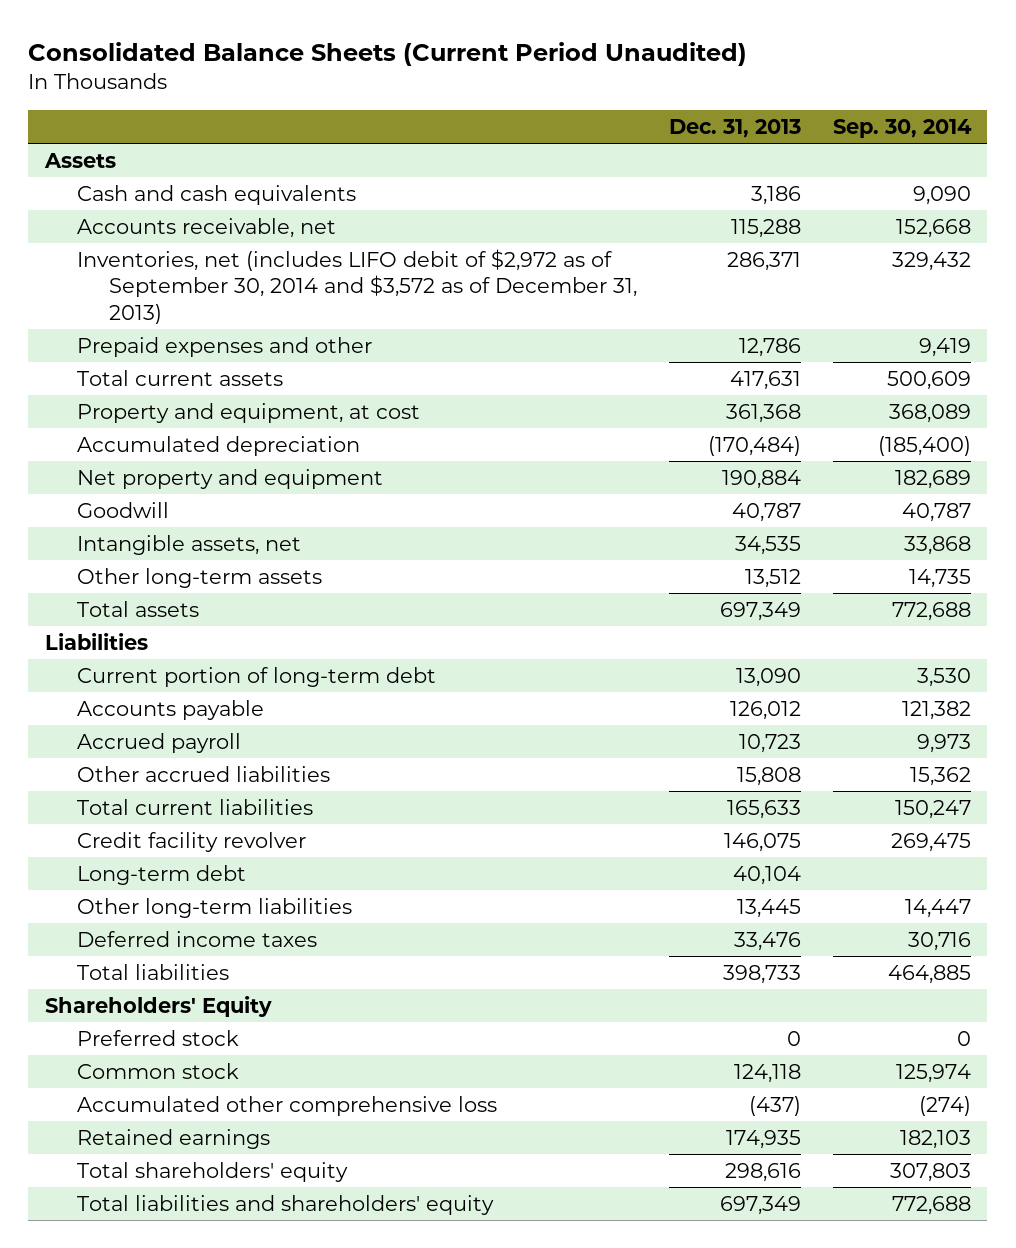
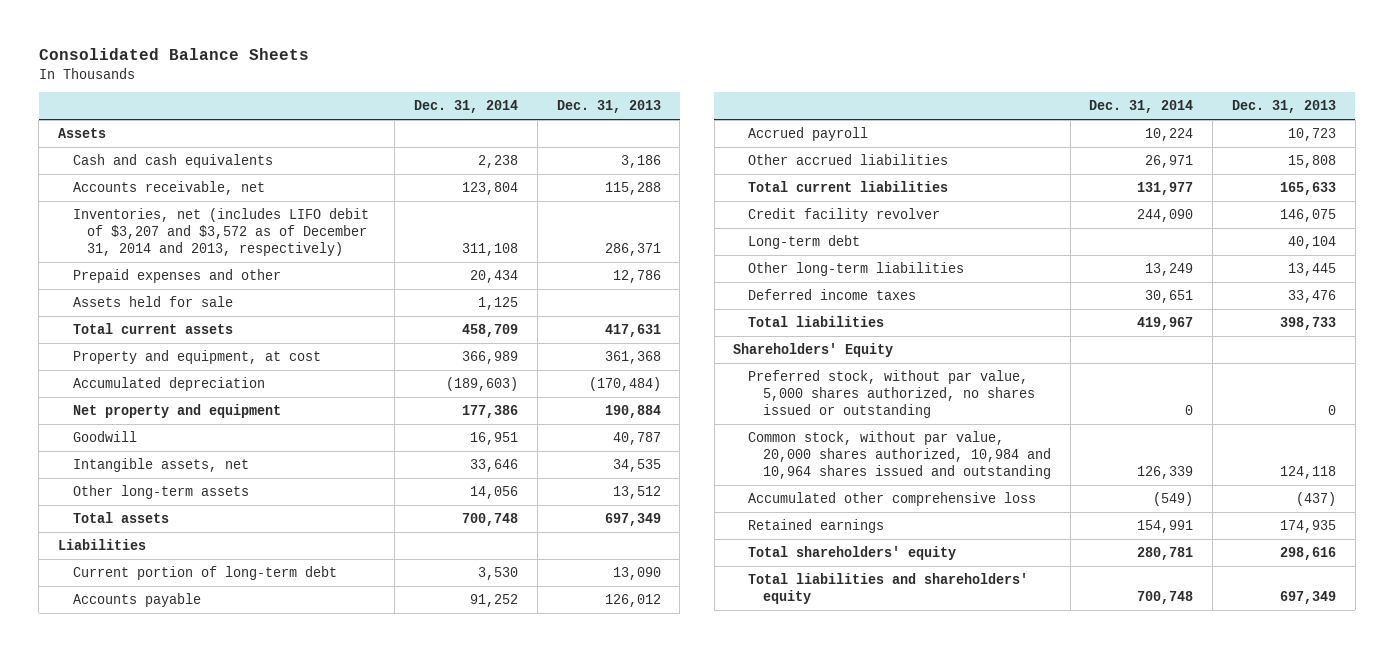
[28,41,748,66] Consolidated Balance Sheets (Current Period Unaudited) -> [38,48,309,61] Consolidated Balance Sheets
[833,118,973,138] Sep. 30, 2014 -> none
none -> [413,100,518,114] Dec. 31, 2014
[76,248,637,324] Inventories, net (includes LIFO debit of $2,972 as of September 30, 2014 and $3,572 as of December 31, 2013) -> [72,208,369,256] Inventories, net (includes LIFO debit of $3,207 and $3,572 as of December 31, 2014 and 2013, respectively)
none -> [72,296,233,308] Assets held for sale
[76,1029,239,1046] Preferred stock -> [748,370,1035,418] Preferred stock, without par value, 5,000 shares authorized, no shares issued or outstanding
[76,1062,239,1079] Common stock -> [748,431,1051,479] Common stock, without par value, 20,000 shares authorized, 10,984 and 10,964 shares issued and outstanding

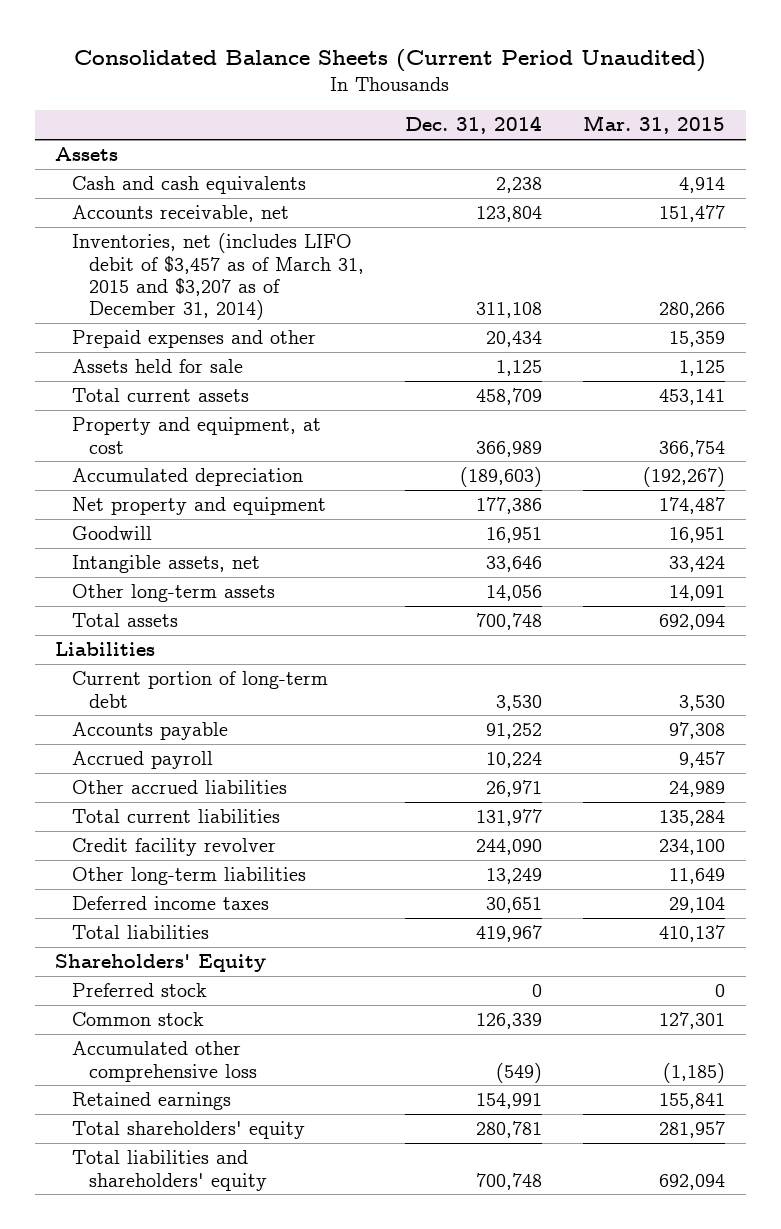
[38,48,309,61] Consolidated Balance Sheets -> [74,48,707,72] Consolidated Balance Sheets (Current Period Unaudited)
[556,100,661,114] Dec. 31, 2013 -> none
none -> [583,115,726,135] Mar. 31, 2015
[72,208,369,256] Inventories, net (includes LIFO debit of $3,207 and $3,572 as of December 31, 2014 and 2013, respectively) -> [72,233,365,321] Inventories, net (includes LIFO debit of $3,457 as of March 31, 2015 and $3,207 as of December 31, 2014)
[748,235,861,250] Long-term debt -> none
[748,370,1035,418] Preferred stock, without par value, 5,000 shares authorized, no shares issued or outstanding -> [72,983,208,998] Preferred stock
[748,431,1051,479] Common stock, without par value, 20,000 shares authorized, 10,984 and 10,964 shares issued and outstanding -> [72,1012,205,1027] Common stock

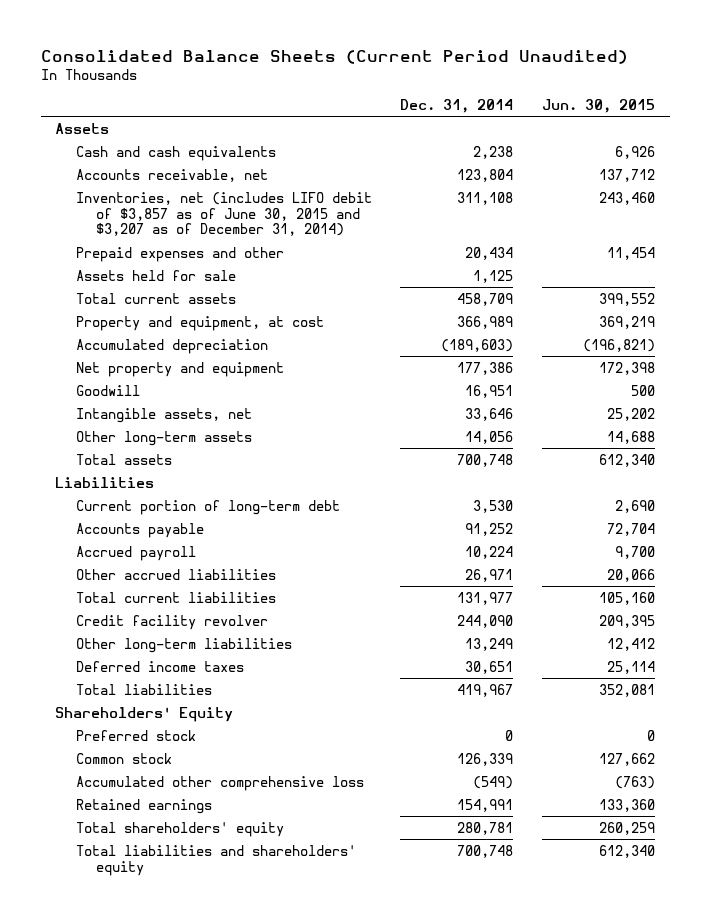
[583,115,726,135] Mar. 31, 2015 -> none
none -> [542,98,656,113] Jun. 30, 2015
[72,233,365,321] Inventories, net (includes LIFO debit of $3,457 as of March 31, 2015 and $3,207 as of December 31, 2014) -> [75,191,372,237] Inventories, net (includes LIFO debit of $3,857 as of June 30, 2015 and $3,207 as of December 31, 2014)

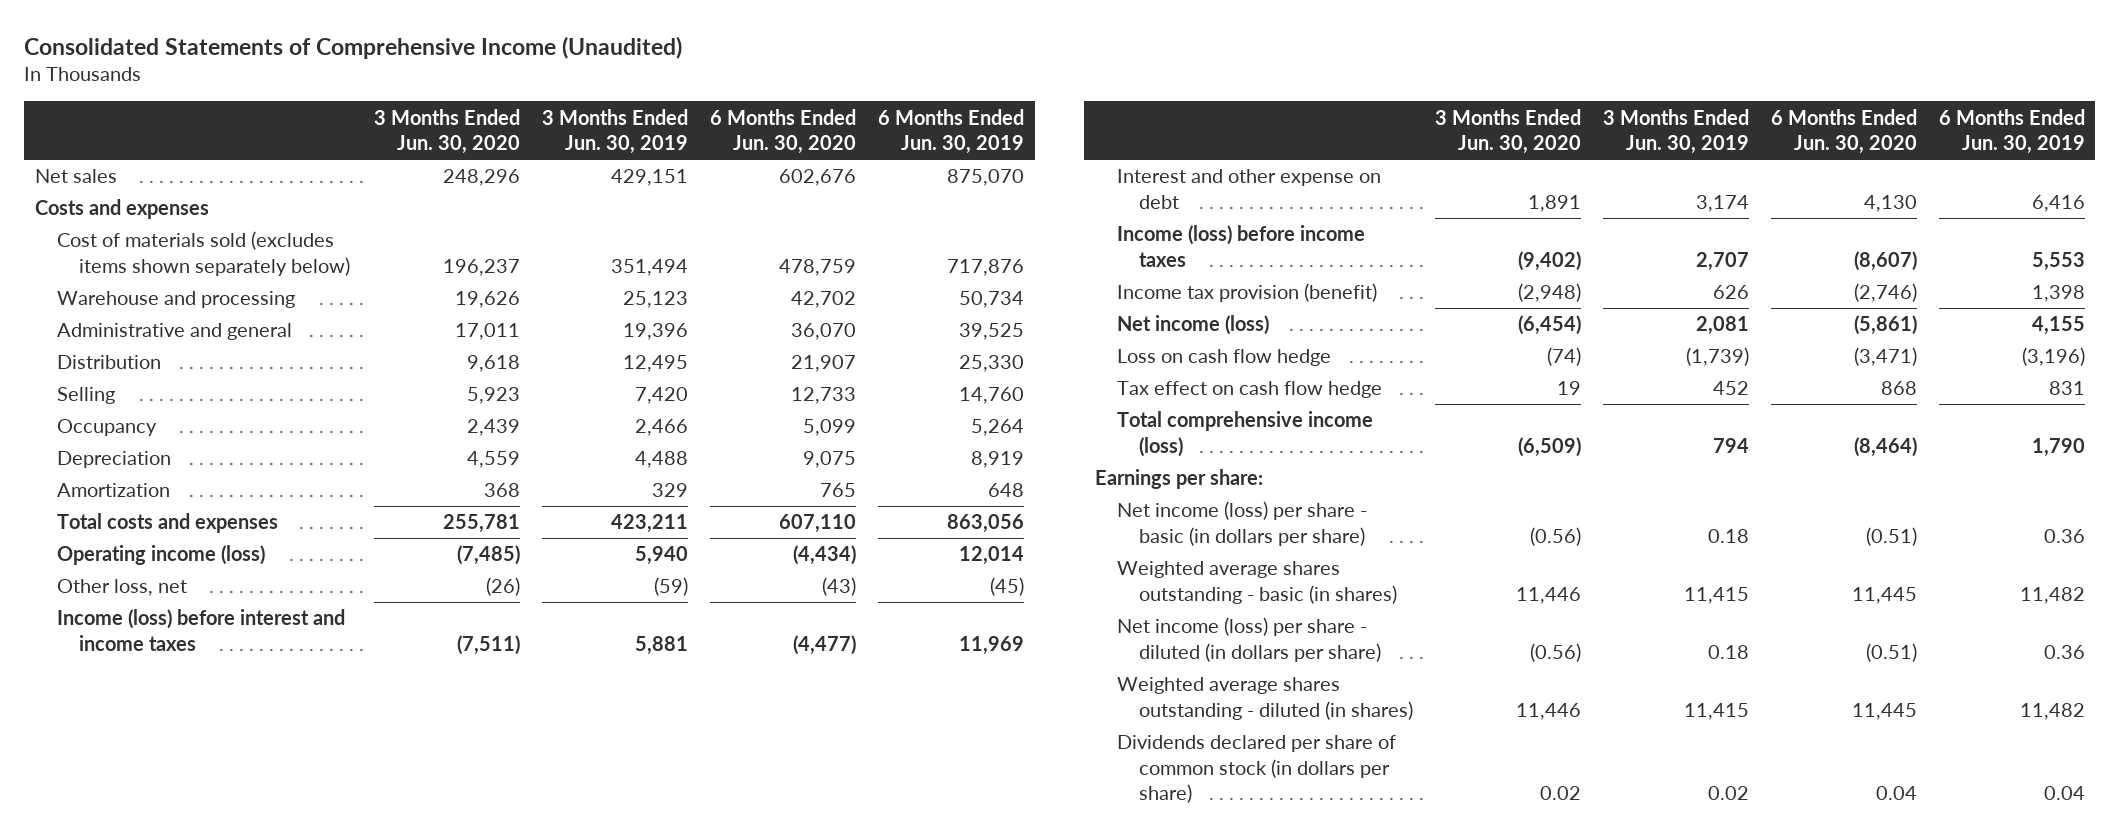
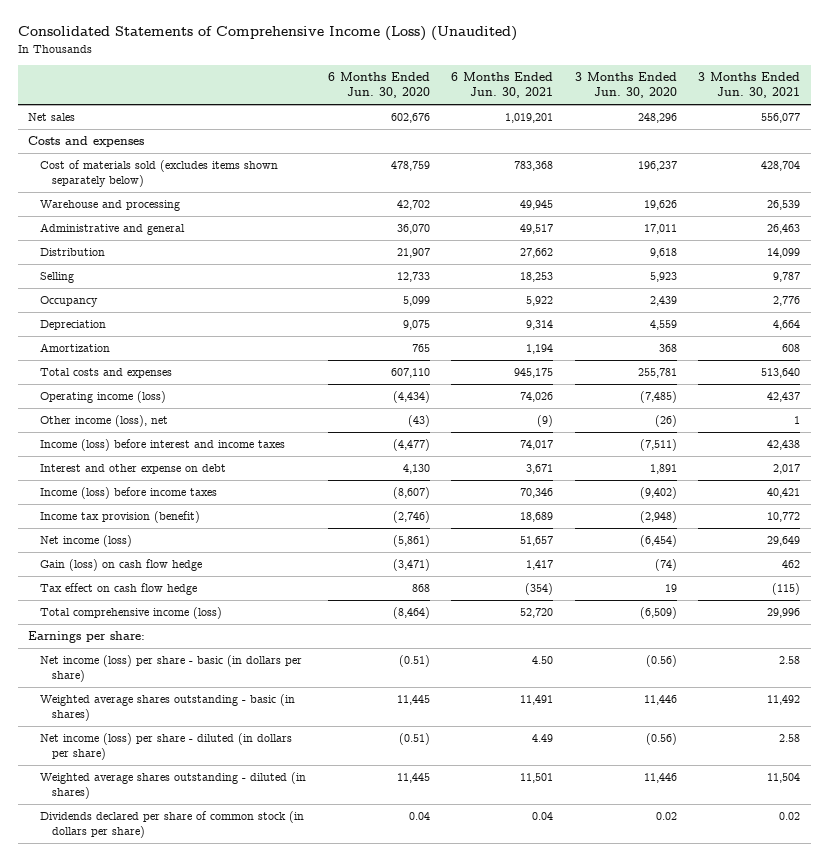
[23,35,682,59] Consolidated Statements of Comprehensive Income (Unaudited) -> [17,26,517,42] Consolidated Statements of Comprehensive Income (Loss) (Unaudited)
[542,108,689,154] 3 Months Ended Jun. 30, 2019 -> none
[877,108,1024,154] 6 Months Ended Jun. 30, 2019 -> none
none -> [451,72,554,99] 6 Months Ended Jun. 30, 2021
none -> [698,72,801,99] 3 Months Ended Jun. 30, 2021
[56,579,187,597] Other loss, net -> [40,415,169,428] Other income (loss), net
[1117,349,1332,367] Loss on cash flow hedge -> [40,559,203,572] Gain (loss) on cash flow hedge

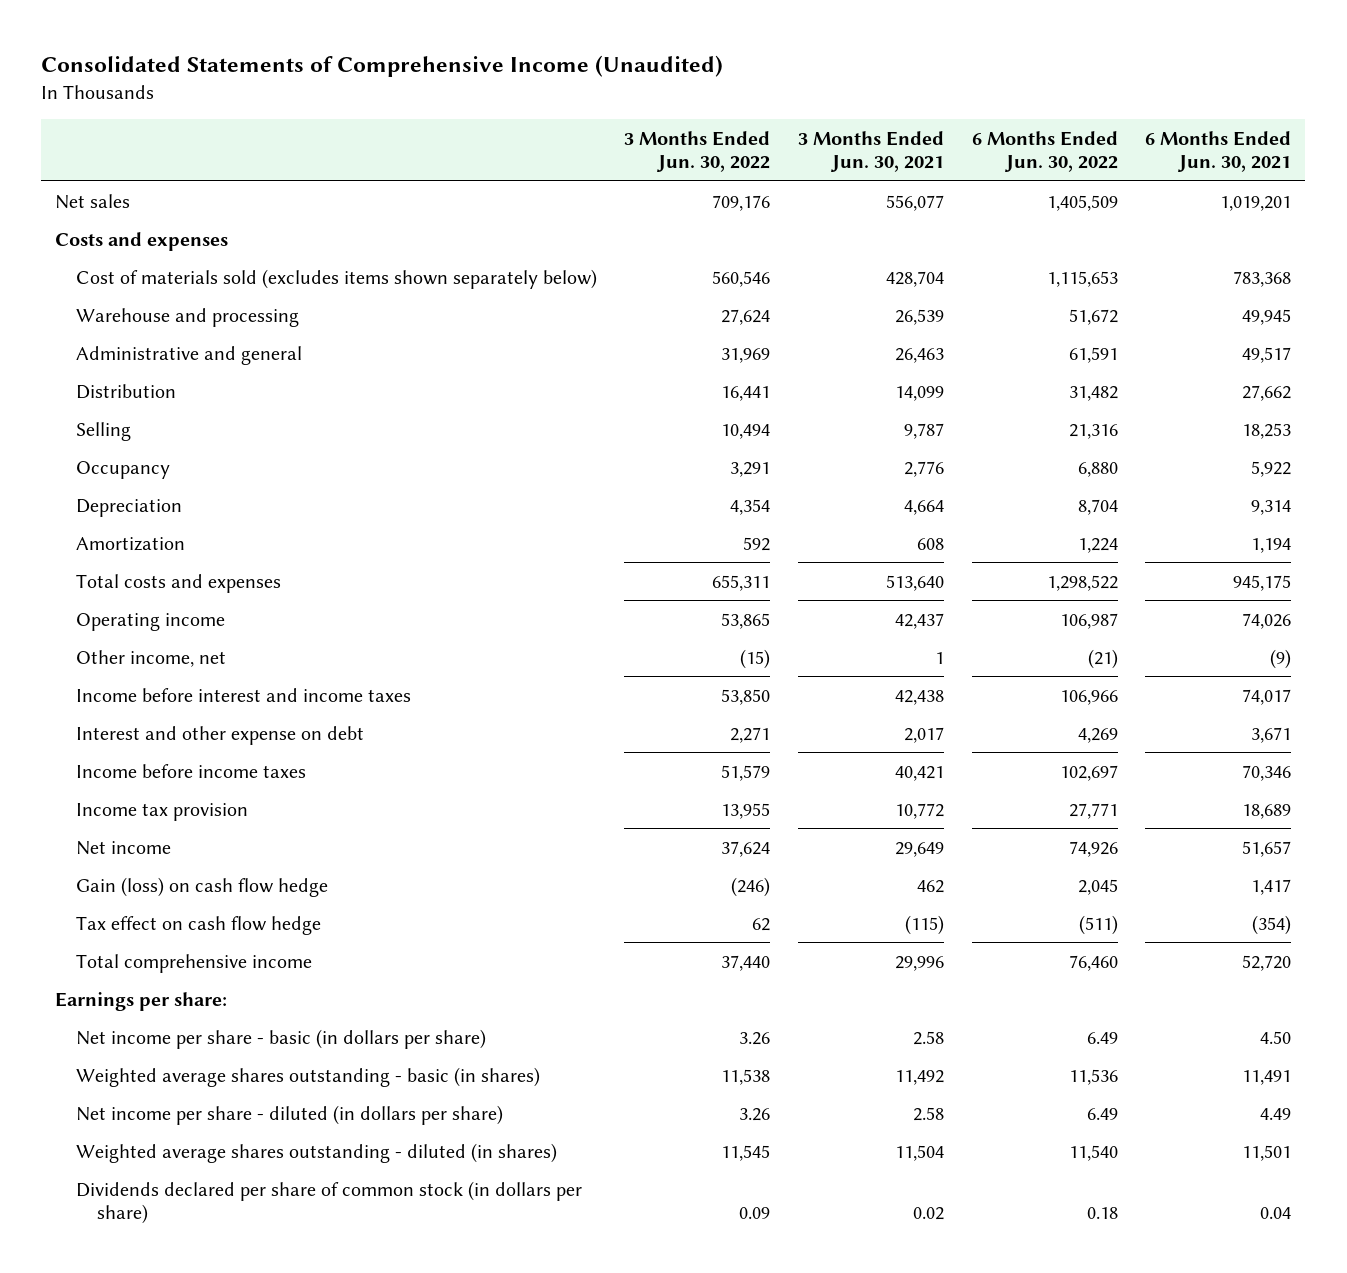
[17,26,517,42] Consolidated Statements of Comprehensive Income (Loss) (Unaudited) -> [41,55,724,78] Consolidated Statements of Comprehensive Income (Unaudited)
[327,72,430,99] 6 Months Ended Jun. 30, 2020 -> none
[574,72,677,99] 3 Months Ended Jun. 30, 2020 -> none
none -> [624,130,771,172] 3 Months Ended Jun. 30, 2022
none -> [971,130,1118,172] 6 Months Ended Jun. 30, 2022
[40,391,167,404] Operating income (loss) -> [75,612,225,631] Operating income
[40,415,169,428] Other income (loss), net -> [75,649,226,667] Other income, net
[40,439,286,452] Income (loss) before interest and income taxes -> [75,687,411,702] Income before interest and income taxes
[40,487,218,500] Income (loss) before income taxes -> [75,763,306,778] Income before income taxes
[40,511,201,524] Income tax provision (benefit) -> [75,802,248,821] Income tax provision
[40,535,133,548] Net income (loss) -> [75,840,171,855] Net income
[40,607,223,620] Total comprehensive income (loss) -> [75,953,312,973] Total comprehensive income
[40,655,303,683] Net income (loss) per share - basic (in dollars per share) -> [75,1028,486,1049] Net income per share - basic (in dollars per share)
[40,733,293,761] Net income (loss) per share - diluted (in dollars per share) -> [75,1104,503,1125] Net income per share - diluted (in dollars per share)

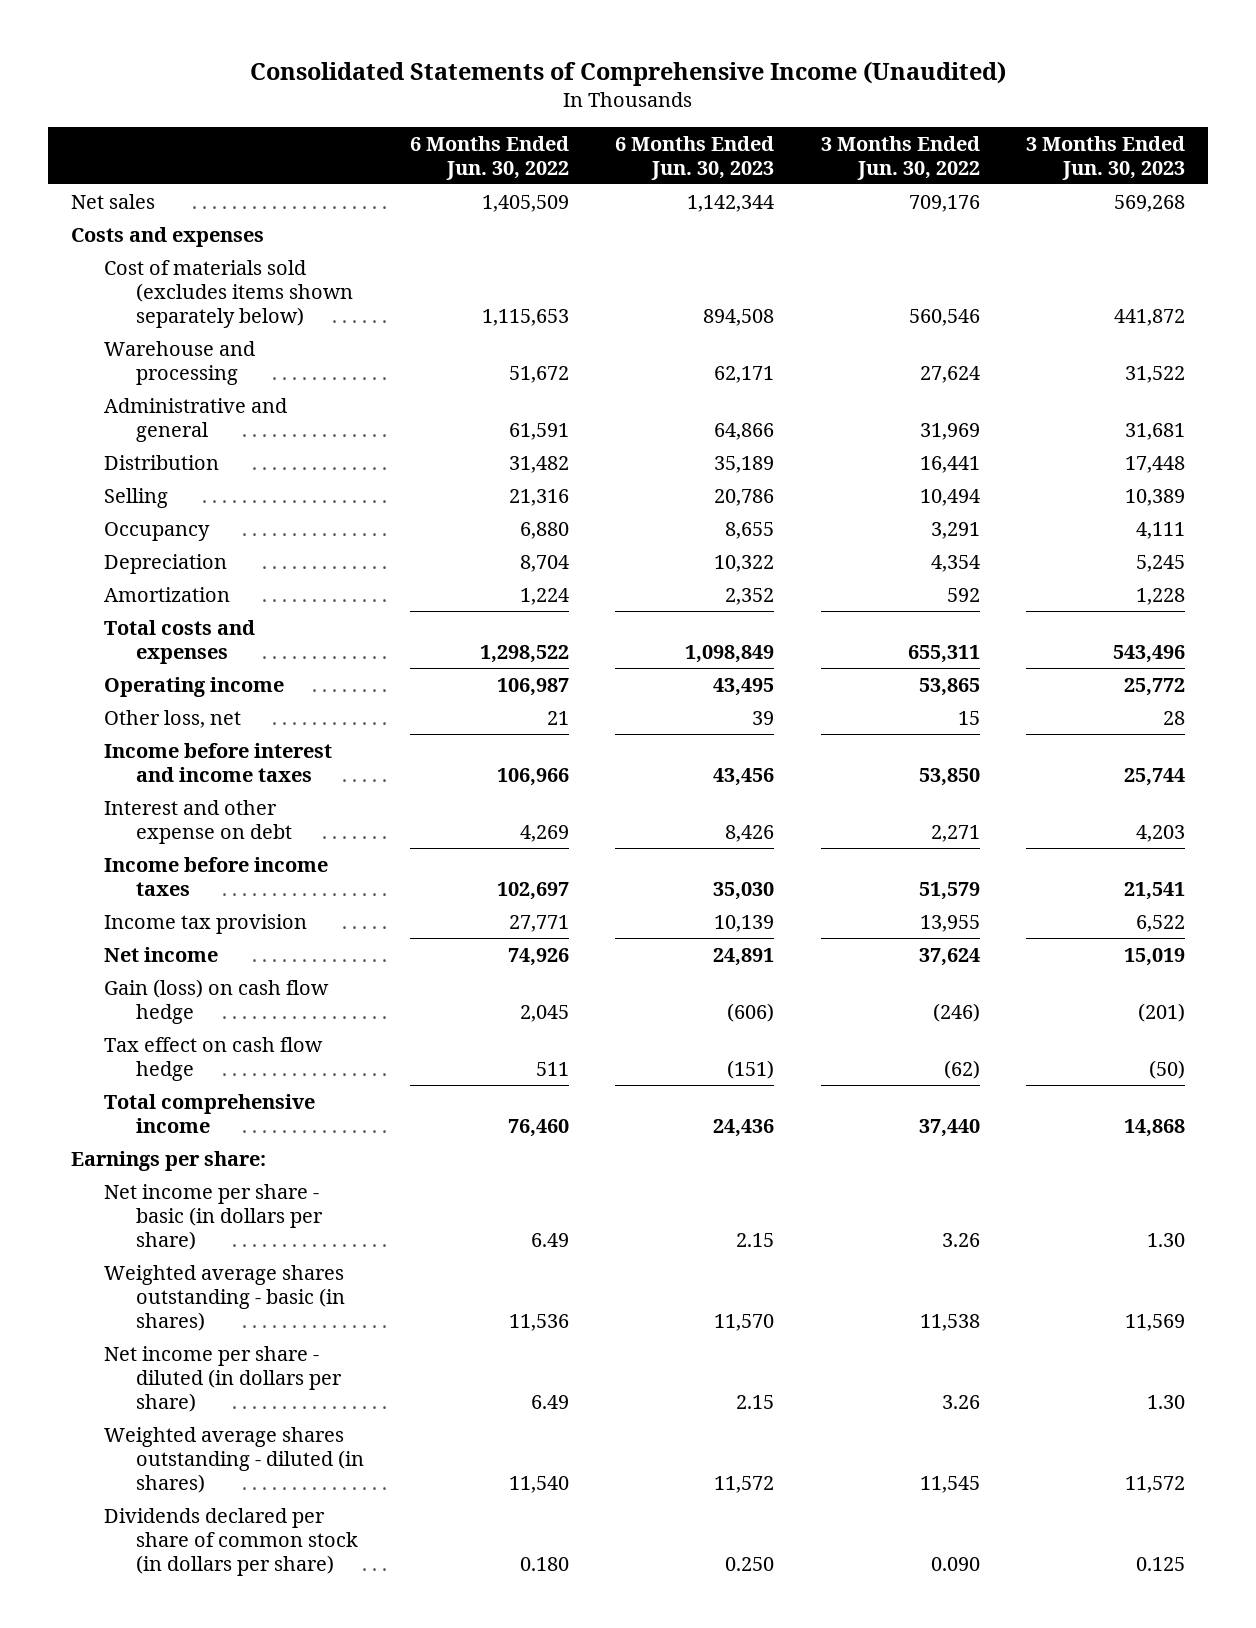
[798,130,945,172] 3 Months Ended Jun. 30, 2021 -> none
[1145,130,1292,172] 6 Months Ended Jun. 30, 2021 -> none
none -> [615,135,775,180] 6 Months Ended Jun. 30, 2023
none -> [1025,135,1185,180] 3 Months Ended Jun. 30, 2023
[75,649,226,667] Other income, net -> [103,709,241,728] Other loss, net
[740,648,771,669] (15) -> [957,710,980,725] 15
[1087,648,1118,669] (21) -> [547,710,570,725] 21
[752,917,771,931] 62 -> [943,1059,980,1079] (62)
[1078,914,1118,935] (511) -> [536,1061,570,1076] 511
[739,1206,771,1219] 0.09 -> [930,1556,980,1571] 0.090
[1086,1206,1118,1219] 0.18 -> [520,1556,570,1571] 0.180

